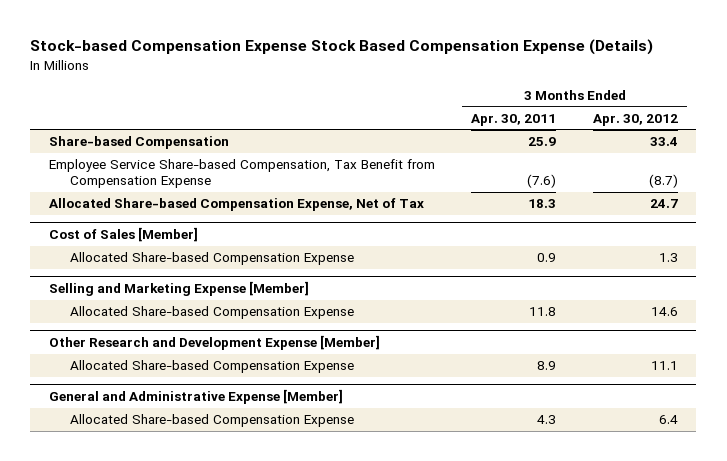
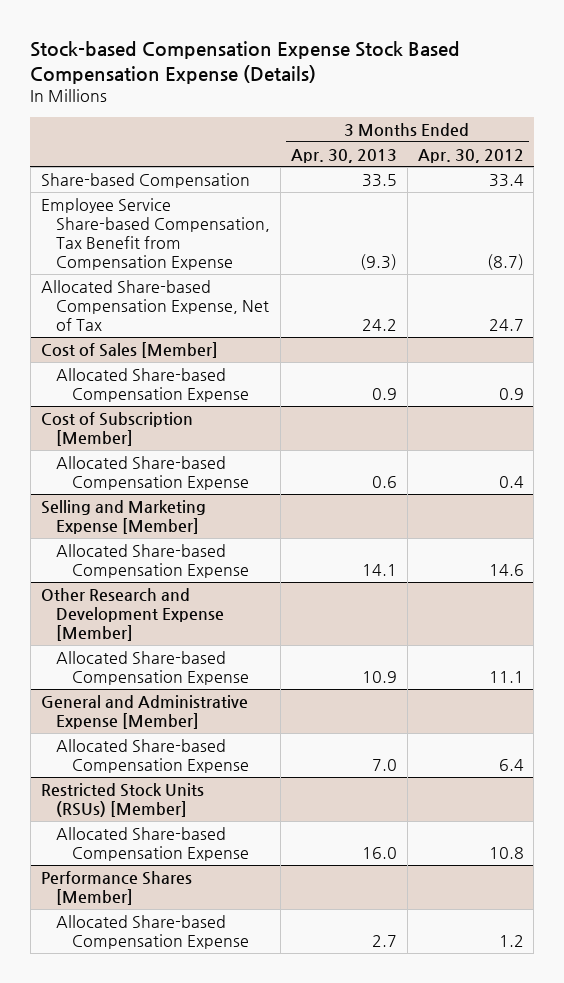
[471,113,557,126] Apr. 30, 2011 -> none
none -> [290,148,397,163] Apr. 30, 2013
[659,253,679,263] 1.3 -> [498,387,524,400] 0.9
none -> [40,411,193,446] Cost of Subscription [Member]
none -> [56,455,249,490] Allocated Share-based Compensation Expense
none -> [40,782,204,817] Restricted Stock Units (RSUs) [Member]
none -> [56,826,249,861] Allocated Share-based Compensation Expense
none -> [40,870,192,905] Performance Shares [Member]
none -> [56,914,249,949] Allocated Share-based Compensation Expense

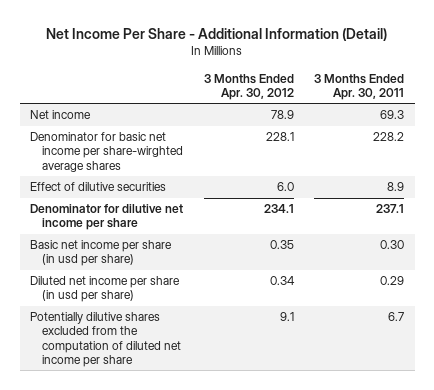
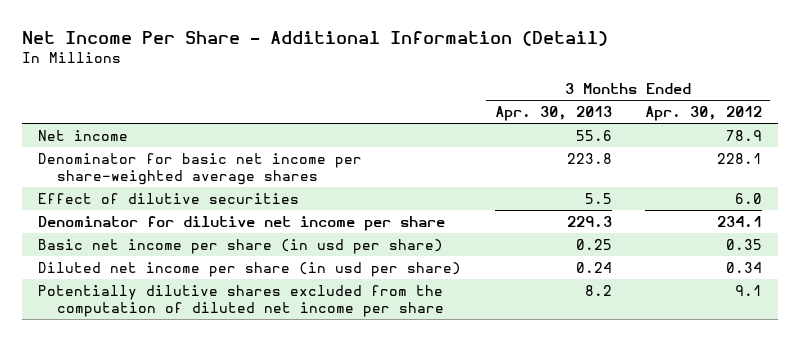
[314,73,405,100] 3 Months Ended Apr. 30, 2011 -> none
none -> [494,106,612,122] Apr. 30, 2013
[30,132,184,172] Denominator for basic net income per share-wirghted average shares -> [38,153,363,185] Denominator for basic net income per share-weighted average shares

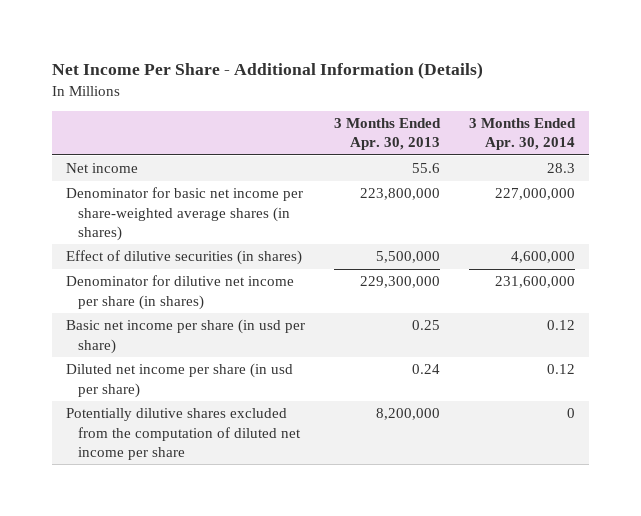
[21,30,608,46] Net Income Per Share - Additional Information (Detail) -> [51,62,483,80] Net Income Per Share - Additional Information (Details)
[644,106,762,122] Apr. 30, 2012 -> none
none -> [468,118,576,151] 3 Months Ended Apr. 30, 2014
[38,153,363,185] Denominator for basic net income per share-weighted average shares -> [66,187,304,241] Denominator for basic net income per share-weighted average shares (in shares)
[566,153,612,165] 223.8 -> [359,188,440,201] 223,800,000
[38,193,300,205] Effect of dilutive securities -> [66,250,303,266] Effect of dilutive securities (in shares)
[584,193,612,205] 5.5 -> [375,251,440,264] 5,500,000
[38,216,446,232] Denominator for dilutive net income per share -> [66,275,295,310] Denominator for dilutive net income per share (in shares)
[566,216,612,228] 229.3 -> [359,276,440,289] 229,300,000
[584,285,612,297] 8.2 -> [375,408,440,421] 8,200,000

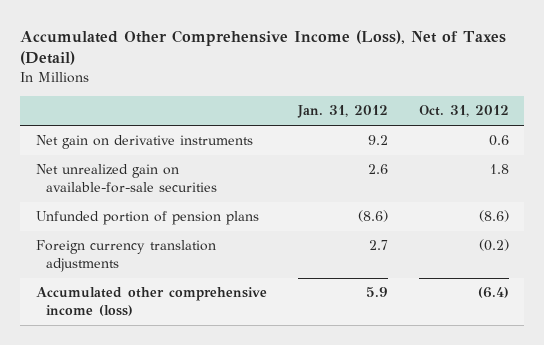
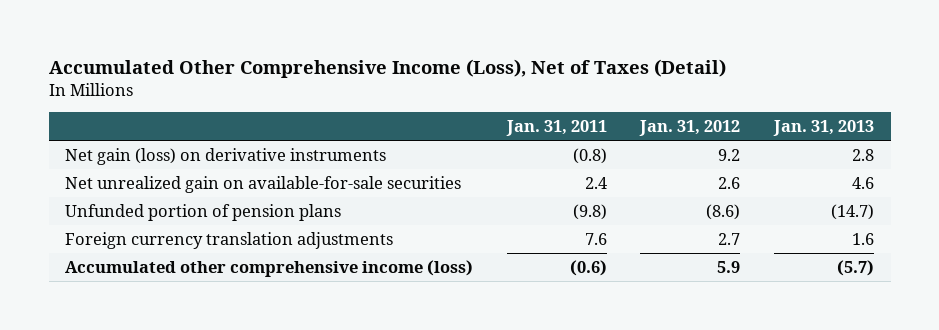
[418,105,509,118] Oct. 31, 2012 -> none
none -> [505,120,607,137] Jan. 31, 2011
none -> [772,120,874,137] Jan. 31, 2013
[35,135,253,150] Net gain on derivative instruments -> [65,147,387,165] Net gain (loss) on derivative instruments

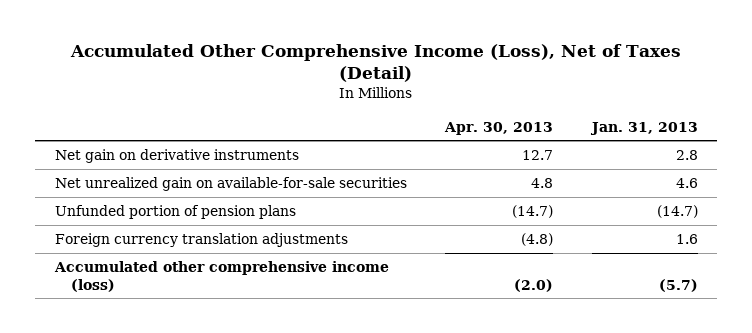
[505,120,607,137] Jan. 31, 2011 -> none
[639,120,741,137] Jan. 31, 2012 -> none
none -> [444,121,554,135] Apr. 30, 2013
[65,147,387,165] Net gain (loss) on derivative instruments -> [54,149,299,164] Net gain on derivative instruments

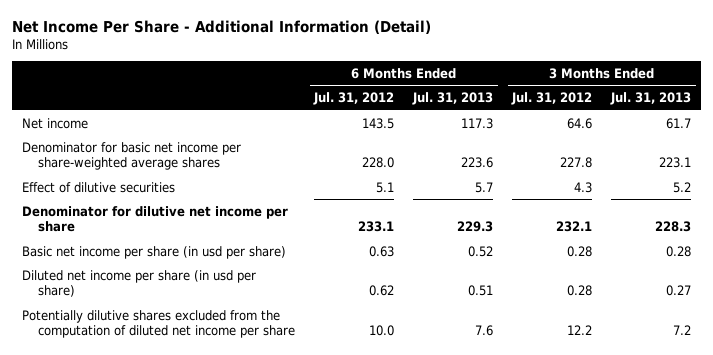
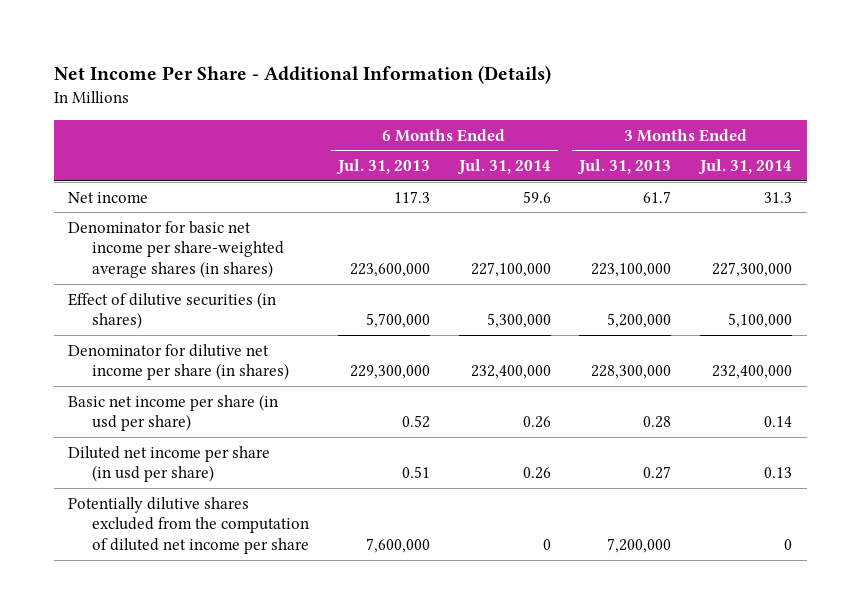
[12,19,432,34] Net Income Per Share - Additional Information (Detail) -> [54,65,552,85] Net Income Per Share - Additional Information (Details)
[313,92,395,106] Jul. 31, 2012 -> none
[511,92,593,106] Jul. 31, 2012 -> none
none -> [456,159,551,176] Jul. 31, 2014
none -> [698,159,793,176] Jul. 31, 2014
[21,141,241,171] Denominator for basic net income per share-weighted average shares -> [68,220,284,278] Denominator for basic net income per share-weighted average shares (in shares)
[461,157,494,169] 223.6 -> [349,262,430,277] 223,600,000
[659,157,692,169] 223.1 -> [591,262,672,277] 223,100,000
[21,181,175,193] Effect of dilutive securities -> [68,291,277,330] Effect of dilutive securities (in shares)
[475,181,494,193] 5.7 -> [365,313,430,329] 5,700,000
[673,181,692,193] 5.2 -> [607,313,672,329] 5,200,000
[21,205,288,233] Denominator for dilutive net income per share -> [68,343,289,381] Denominator for dilutive net income per share (in shares)
[457,221,494,233] 229.3 -> [349,365,430,380] 229,300,000
[655,221,692,233] 228.3 -> [591,365,672,380] 228,300,000
[475,325,494,337] 7.6 -> [365,537,430,553] 7,600,000
[673,325,692,336] 7.2 -> [607,537,672,553] 7,200,000

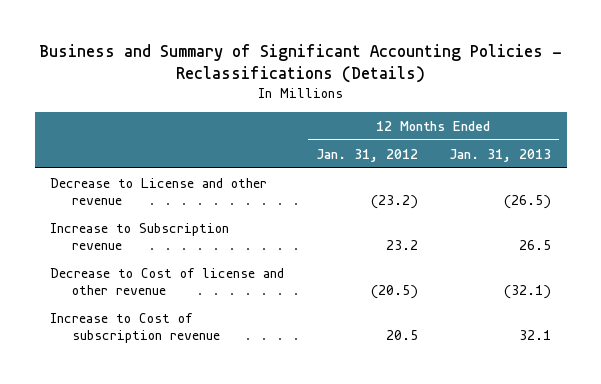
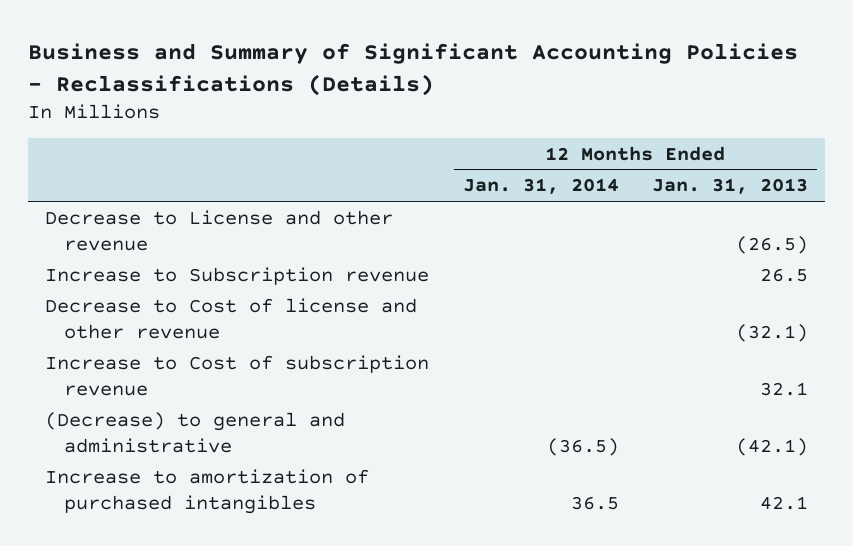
[315,148,418,162] Jan. 31, 2012 -> none
none -> [462,178,619,195] Jan. 31, 2014
none -> [44,411,345,453] (Decrease) to general and administrative
none -> [44,468,369,514] Increase to amortization of purchased intangibles

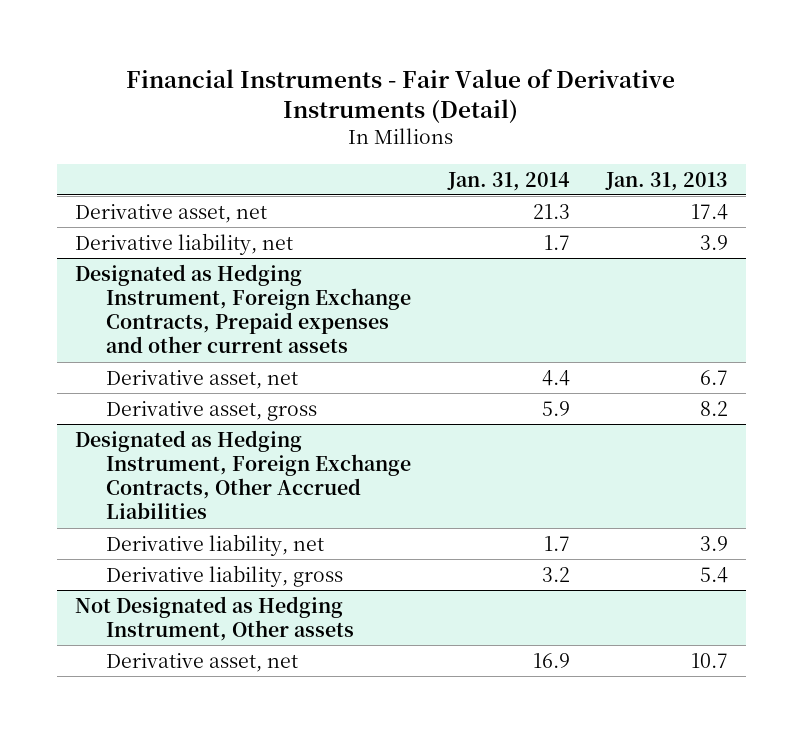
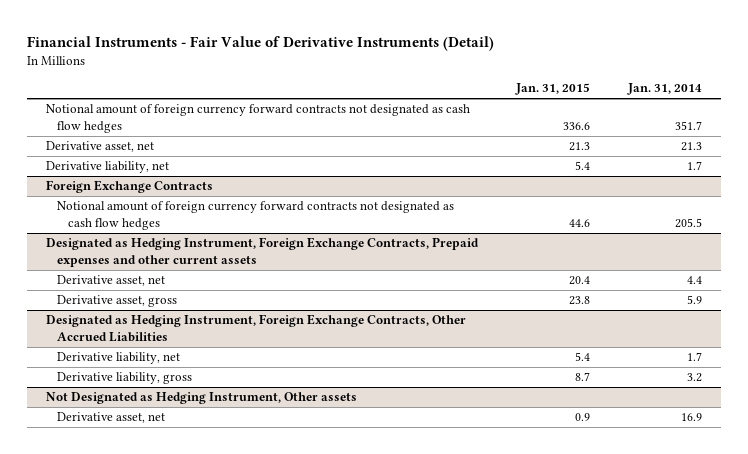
[604,171,728,191] Jan. 31, 2013 -> none
none -> [515,83,591,96] Jan. 31, 2015
none -> [45,104,470,133] Notional amount of foreign currency forward contracts not designated as cash flow hedges
none -> [45,180,213,194] Foreign Exchange Contracts
none -> [56,201,454,230] Notional amount of foreign currency forward contracts not designated as cash flow hedges

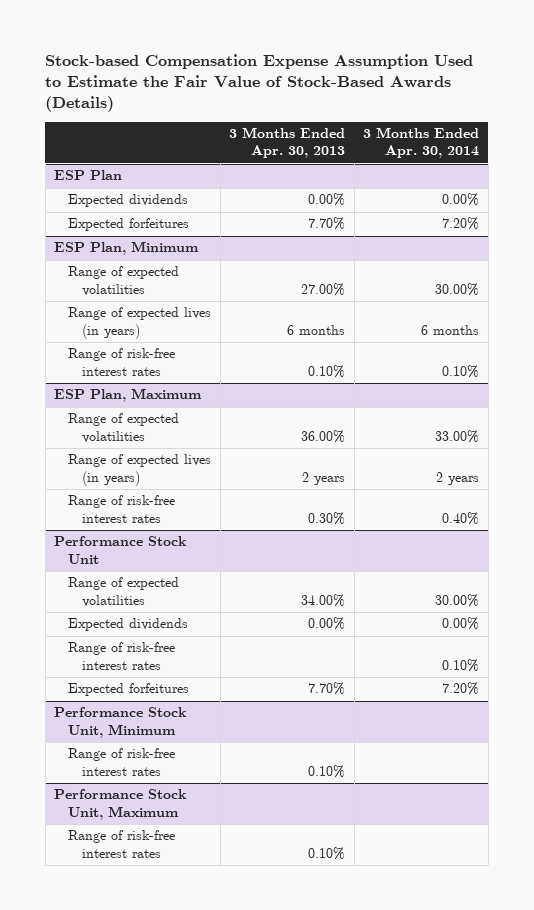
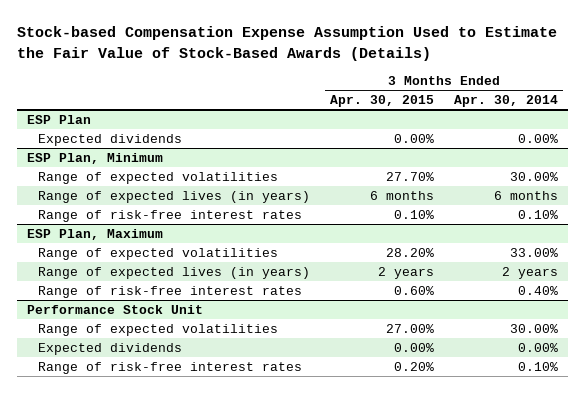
[229,127,346,159] 3 Months Ended Apr. 30, 2013 -> none
none -> [330,94,435,107] Apr. 30, 2015
[68,218,190,232] Expected forfeitures -> none
[68,683,190,697] Expected forfeitures -> none
[54,707,188,738] Performance Stock Unit, Minimum -> none
[68,748,176,776] Range of risk-free interest rates -> none
[54,789,188,820] Performance Stock Unit, Maximum -> none
[68,830,176,858] Range of risk-free interest rates -> none

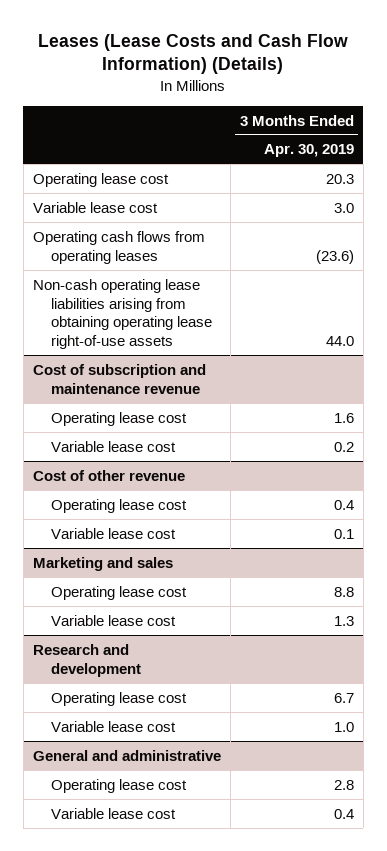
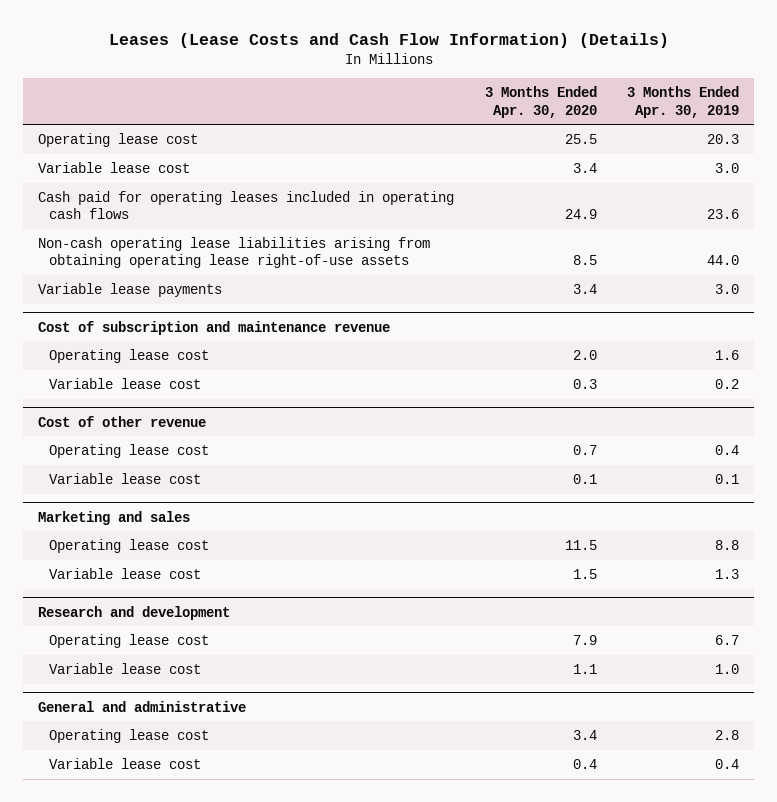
none -> [484,86,597,118] 3 Months Ended Apr. 30, 2020
[32,230,205,264] Operating cash flows from operating leases -> [38,191,455,220] Cash paid for operating leases included in operating cash flows
[315,249,354,264] (23.6) -> [706,209,739,220] 23.6
none -> [38,283,223,298] Variable lease payments

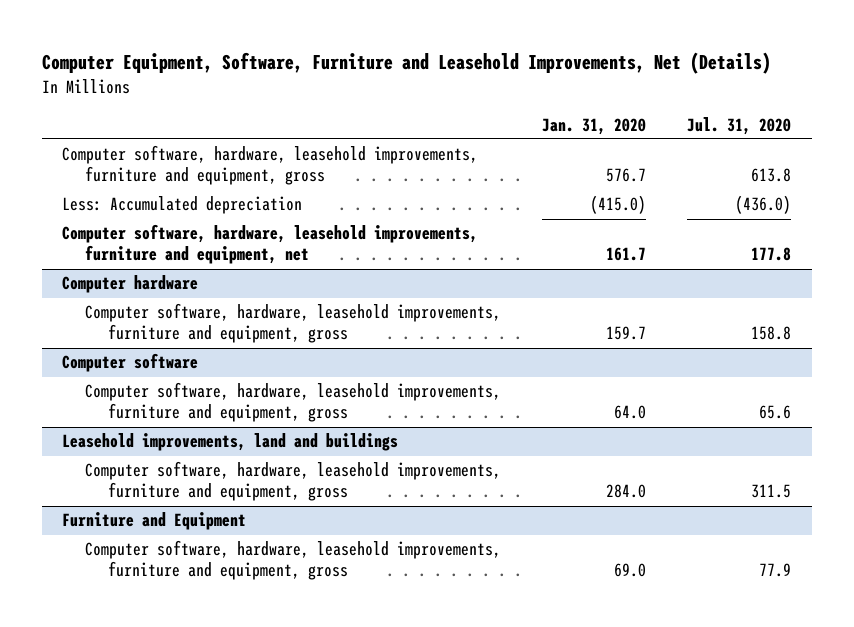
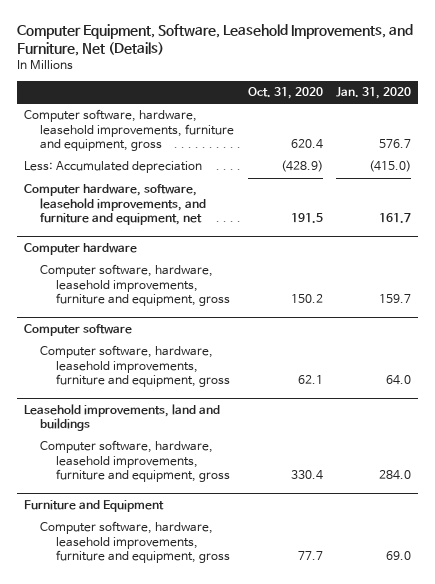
[41,52,771,75] Computer Equipment, Software, Furniture and Leasehold Improvements, Net (Details) -> [17,24,414,57] Computer Equipment, Software, Leasehold Improvements, and Furniture, Net (Details)
[687,116,792,135] Jul. 31, 2020 -> none
none -> [247,87,323,100] Oct. 31, 2020
[62,224,479,265] Computer software, hardware, leasehold improvements, furniture and equipment, net -> [24,184,206,226] Computer hardware, software, leasehold improvements, and furniture and equipment, net

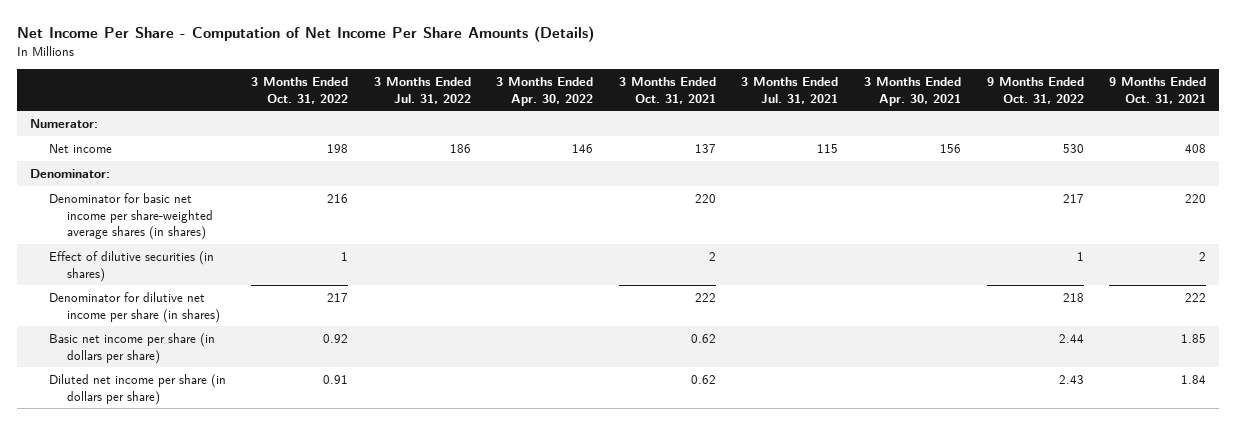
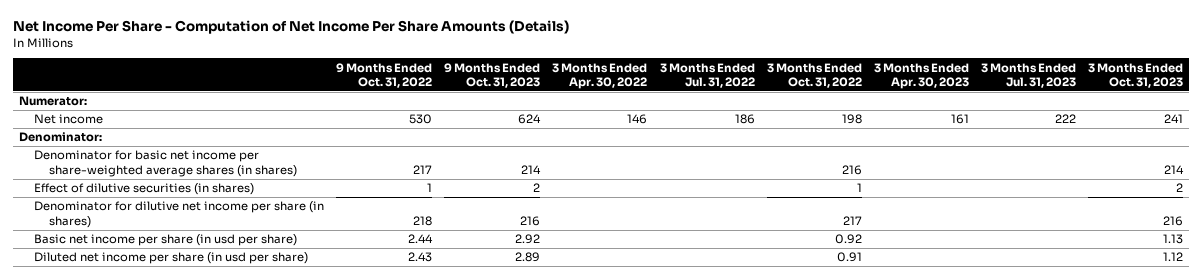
[618,76,716,104] 3 Months Ended Oct. 31, 2021 -> none
[741,76,839,104] 3 Months Ended Jul. 31, 2021 -> none
[864,76,962,106] 3 Months Ended Apr. 30, 2021 -> none
[1109,76,1207,104] 9 Months Ended Oct. 31, 2021 -> none
none -> [444,62,541,89] 9 Months Ended Oct. 31, 2023
none -> [873,62,969,90] 3 Months Ended Apr. 30, 2023
none -> [981,62,1077,89] 3 Months Ended Jul. 31, 2023
none -> [1088,62,1184,89] 3 Months Ended Oct. 31, 2023
[48,332,215,364] Basic net income per share (in dollars per share) -> [33,234,297,247] Basic net income per share (in usd per share)
[48,373,226,405] Diluted net income per share (in dollars per share) -> [33,252,308,265] Diluted net income per share (in usd per share)

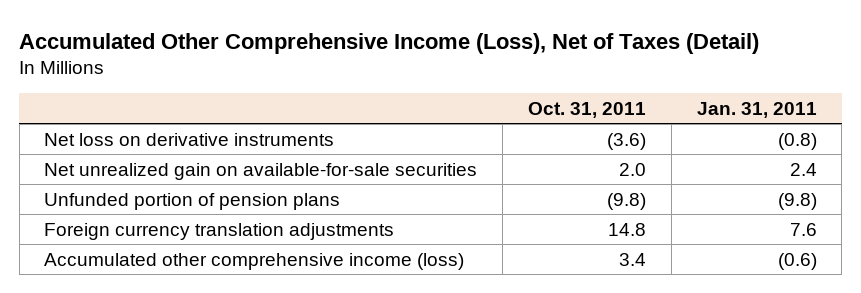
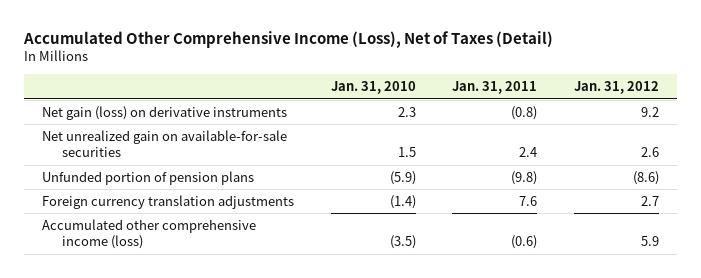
[527,101,646,118] Oct. 31, 2011 -> none
none -> [330,81,416,95] Jan. 31, 2010
none -> [573,81,659,95] Jan. 31, 2012
[44,132,335,146] Net loss on derivative instruments -> [42,105,288,120] Net gain (loss) on derivative instruments

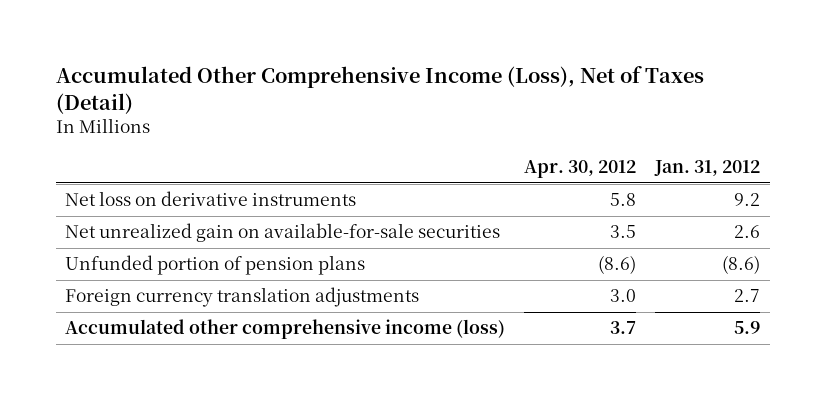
[330,81,416,95] Jan. 31, 2010 -> none
[452,81,538,95] Jan. 31, 2011 -> none
none -> [524,160,637,179] Apr. 30, 2012
[42,105,288,120] Net gain (loss) on derivative instruments -> [65,191,357,207] Net loss on derivative instruments

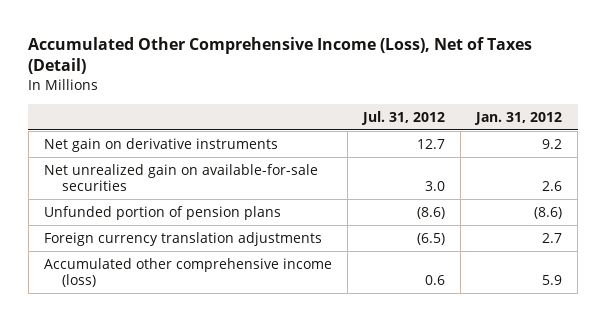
[524,160,637,179] Apr. 30, 2012 -> none
none -> [361,110,446,125] Jul. 31, 2012
[65,191,357,207] Net loss on derivative instruments -> [44,137,279,152] Net gain on derivative instruments

